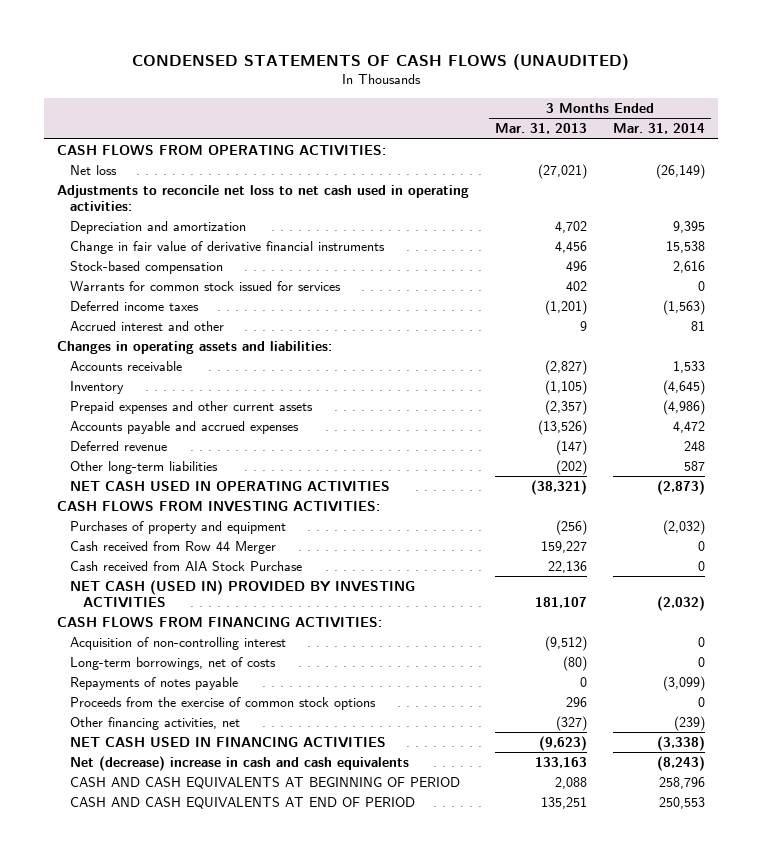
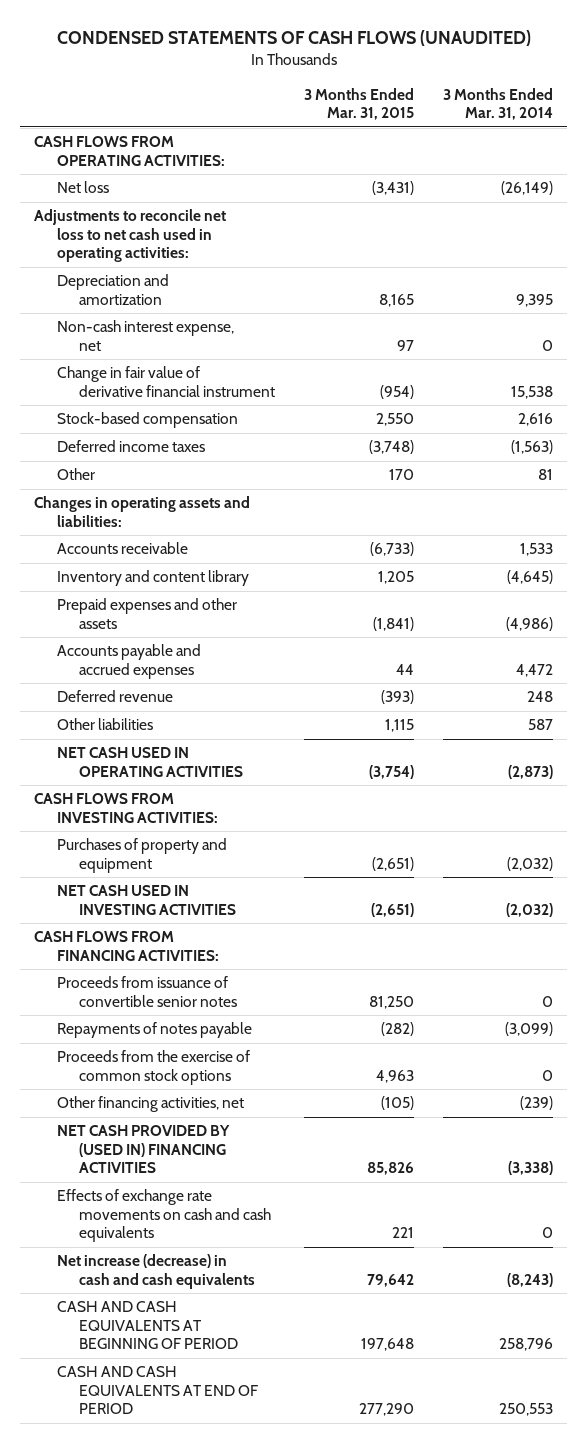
[495,123,588,135] Mar. 31, 2013 -> none
none -> [304,87,415,121] 3 Months Ended Mar. 31, 2015
none -> [56,320,234,351] Non-cash interest expense, net
[70,240,386,254] Change in fair value of derivative financial instruments -> [56,366,276,397] Change in fair value of derivative financial instrument
[70,280,342,291] Warrants for common stock issued for services -> none
[70,320,225,331] Accrued interest and other -> [56,468,95,481] Other
[70,380,125,394] Inventory -> [56,570,249,587] Inventory and content library
[70,400,314,414] Prepaid expenses and other current assets -> [56,598,237,629] Prepaid expenses and other assets
[70,460,219,474] Other long-term liabilities -> [56,718,153,731] Other liabilities
[70,540,277,554] Cash received from Row 44 Merger -> none
[70,560,303,571] Cash received from AIA Stock Purchase -> none
[70,579,416,609] NET CASH (USED IN) PROVIDED BY INVESTING ACTIVITIES -> [56,885,237,915] NET CASH USED IN INVESTING ACTIVITIES
[70,636,287,650] Acquisition of non-controlling interest -> none
[70,656,277,670] Long-term borrowings, net of costs -> none
none -> [56,976,238,1007] Proceeds from issuance of convertible senior notes
[70,736,387,748] NET CASH USED IN FINANCING ACTIVITIES -> [56,1125,230,1174] NET CASH PROVIDED BY (USED IN) FINANCING ACTIVITIES
none -> [56,1189,272,1243] Effects of exchange rate movements on cash and cash equivalents
[70,755,410,771] Net (decrease) increase in cash and cash equivalents -> [56,1254,256,1289] Net increase (decrease) in cash and cash equivalents

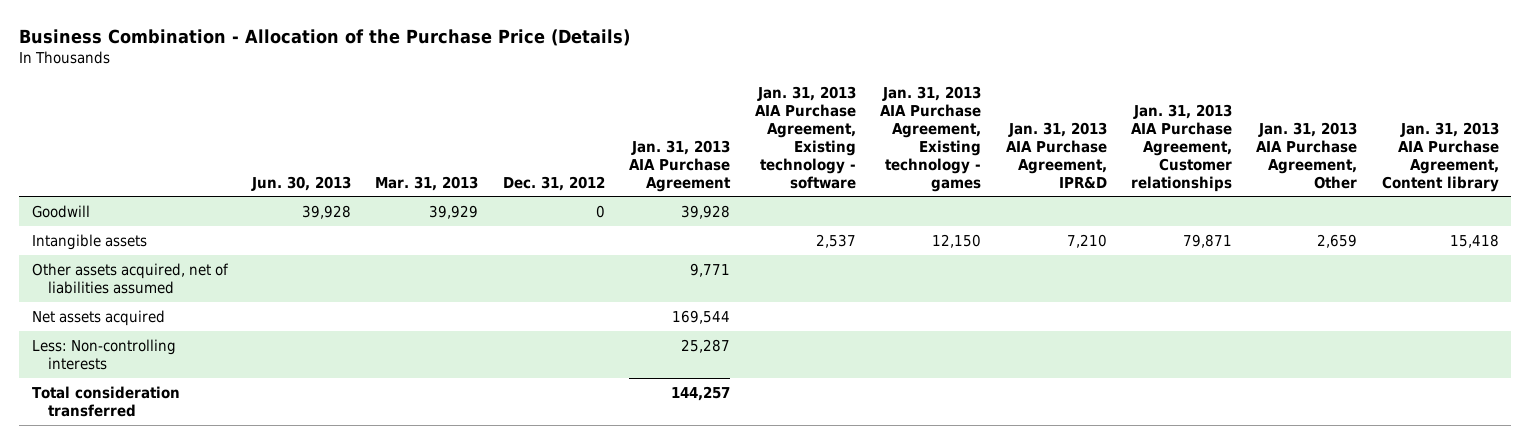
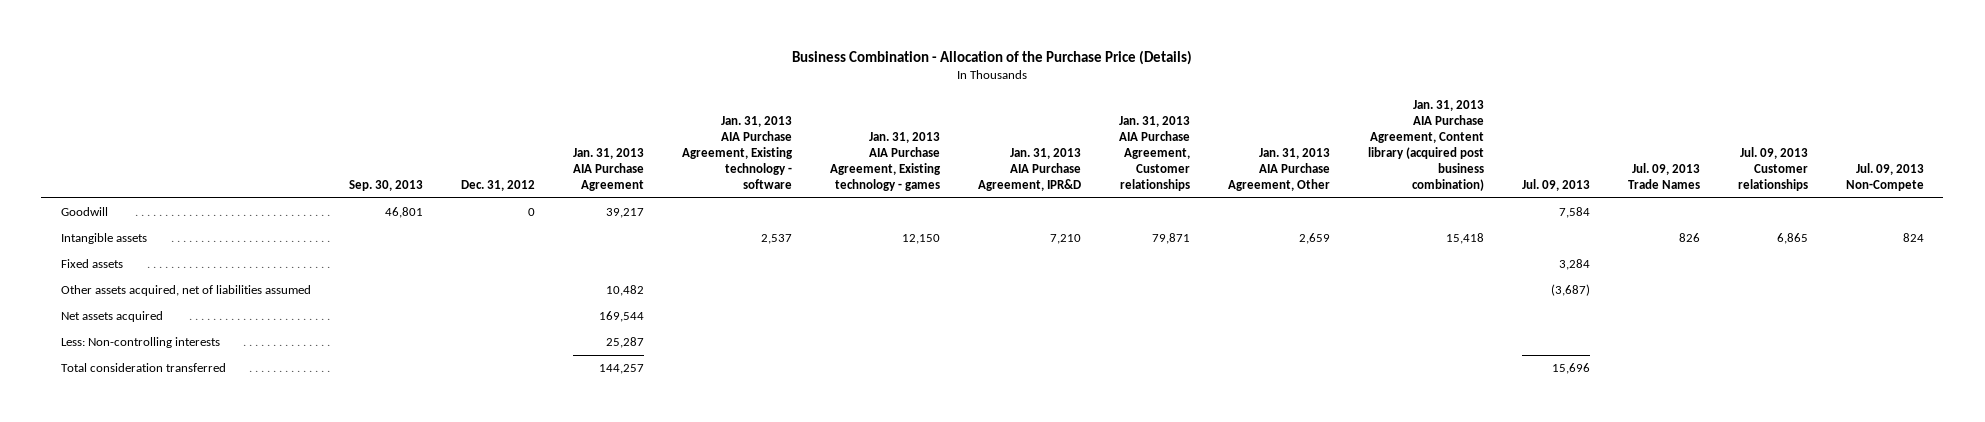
[250,175,351,191] Jun. 30, 2013 -> none
[375,175,479,191] Mar. 31, 2013 -> none
[1381,122,1499,192] Jan. 31, 2013 AIA Purchase Agreement, Content library -> none
none -> [348,179,423,191] Sep. 30, 2013
none -> [1367,100,1484,191] Jan. 31, 2013 AIA Purchase Agreement, Content library (acquired post business combination)
none -> [1521,178,1590,191] Jul. 09, 2013
none -> [1627,162,1700,189] Jul. 09, 2013 Trade Names
none -> [1738,147,1809,191] Jul. 09, 2013 Customer relationships
none -> [1846,162,1925,191] Jul. 09, 2013 Non-Compete
[681,204,731,219] 39,928 -> [605,208,644,219] 39,217
none -> [60,259,123,269] Fixed assets
[690,262,731,277] 9,771 -> [605,285,644,297] 10,482

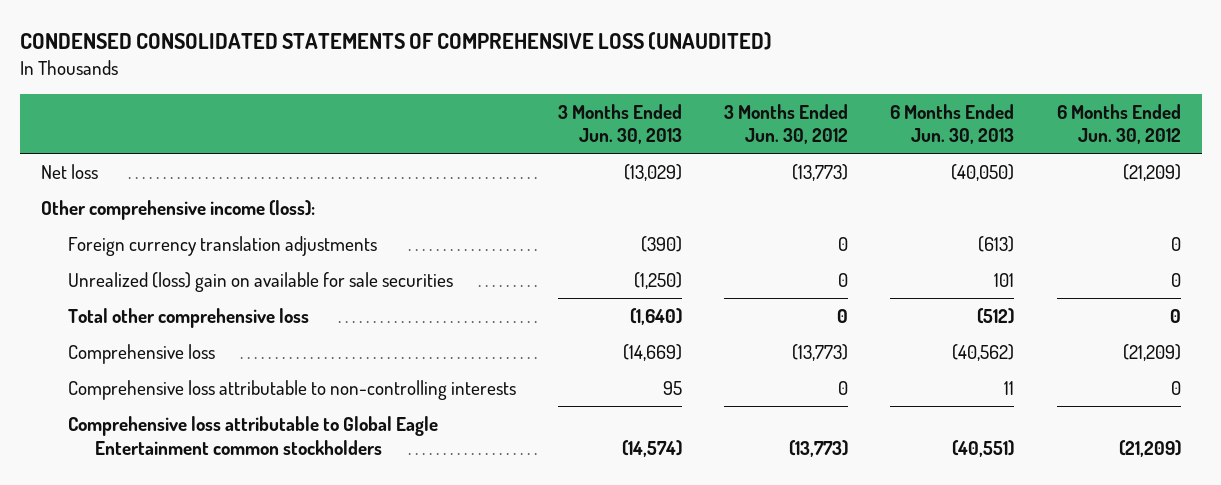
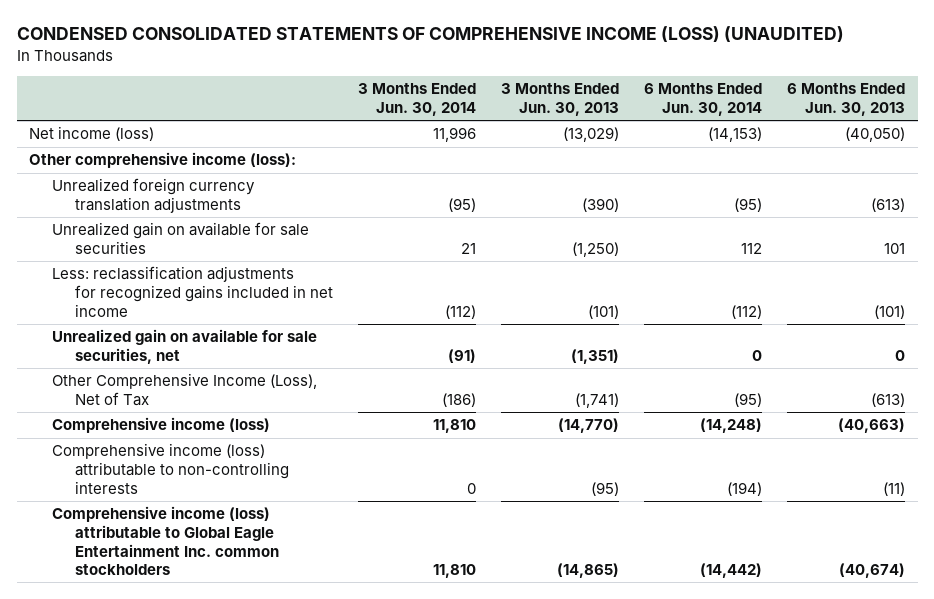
[19,32,772,51] CONDENSED CONSOLIDATED STATEMENTS OF COMPREHENSIVE LOSS (UNAUDITED) -> [16,26,844,43] CONDENSED CONSOLIDATED STATEMENTS OF COMPREHENSIVE INCOME (LOSS) (UNAUDITED)
[724,103,849,145] 3 Months Ended Jun. 30, 2012 -> none
[1056,103,1181,145] 6 Months Ended Jun. 30, 2012 -> none
none -> [358,83,477,117] 3 Months Ended Jun. 30, 2014
none -> [644,83,763,117] 6 Months Ended Jun. 30, 2014
[40,163,98,179] Net loss -> [29,126,155,142] Net income (loss)
[67,235,377,256] Foreign currency translation adjustments -> [52,178,256,213] Unrealized foreign currency translation adjustments
none -> [52,222,310,254] Unrealized gain on available for sale securities
none -> [52,266,334,317] Less: reclassification adjustments for recognized gains included in net income
[67,271,453,292] Unrealized (loss) gain on available for sale securities -> [52,329,318,364] Unrealized gain on available for sale securities, net
[634,271,683,289] (1,250) -> [571,348,620,364] (1,351)
[994,272,1015,287] 101 -> [895,349,906,361] 0
[67,307,309,328] Total other comprehensive loss -> [52,373,318,406] Other Comprehensive Income (Loss), Net of Tax
[630,307,683,325] (1,640) -> [575,392,620,408] (1,741)
[977,307,1015,324] (512) -> [871,392,906,407] (613)
[67,343,215,364] Comprehensive loss -> [52,417,271,434] Comprehensive income (loss)
[623,343,683,361] (14,669) -> [558,418,620,434] (14,770)
[952,343,1015,361] (40,562) -> [838,418,906,434] (40,663)
[67,379,516,400] Comprehensive loss attributable to non-controlling interests -> [52,443,290,494] Comprehensive income (loss) attributable to non-controlling interests
[663,380,683,395] 95 -> [591,481,620,496] (95)
[1004,380,1015,395] 11 -> [883,481,906,496] (11)
[67,415,438,455] Comprehensive loss attributable to Global Eagle Entertainment common stockholders -> [52,506,280,576] Comprehensive income (loss) attributable to Global Eagle Entertainment Inc. common stockholders
[622,439,683,457] (14,574) -> [557,563,620,579] (14,865)
[952,439,1015,457] (40,551) -> [839,563,906,579] (40,674)

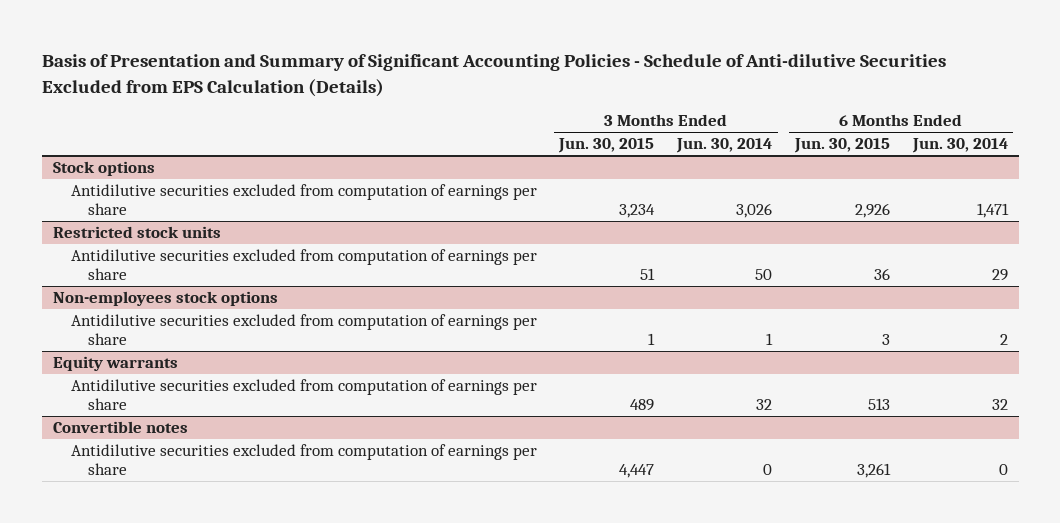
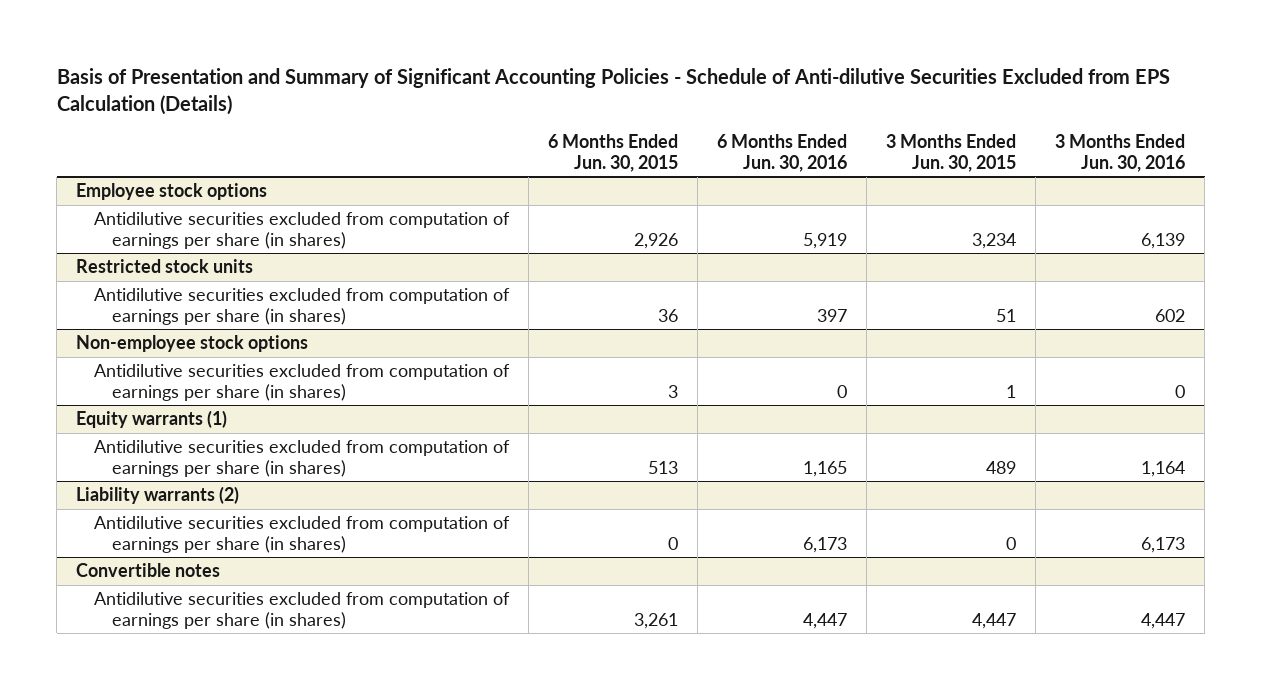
[676,138,773,154] Jun. 30, 2014 -> none
[911,138,1008,154] Jun. 30, 2014 -> none
none -> [717,134,848,172] 6 Months Ended Jun. 30, 2016
none -> [1055,134,1186,172] 3 Months Ended Jun. 30, 2016
[52,161,155,177] Stock options -> [76,183,268,201] Employee stock options
[70,184,537,216] Antidilutive securities excluded from computation of earnings per share -> [94,212,511,249] Antidilutive securities excluded from computation of earnings per share (in shares)
[70,249,537,281] Antidilutive securities excluded from computation of earnings per share -> [94,288,511,325] Antidilutive securities excluded from computation of earnings per share (in shares)
[52,291,278,307] Non-employees stock options -> [76,335,309,353] Non-employee stock options
[70,314,537,346] Antidilutive securities excluded from computation of earnings per share -> [94,364,511,401] Antidilutive securities excluded from computation of earnings per share (in shares)
[52,356,178,372] Equity warrants -> [76,410,228,429] Equity warrants (1)
[70,379,537,411] Antidilutive securities excluded from computation of earnings per share -> [94,440,511,477] Antidilutive securities excluded from computation of earnings per share (in shares)
none -> [76,486,240,505] Liability warrants (2)
none -> [94,516,511,553] Antidilutive securities excluded from computation of earnings per share (in shares)
[70,444,537,476] Antidilutive securities excluded from computation of earnings per share -> [94,592,511,629] Antidilutive securities excluded from computation of earnings per share (in shares)

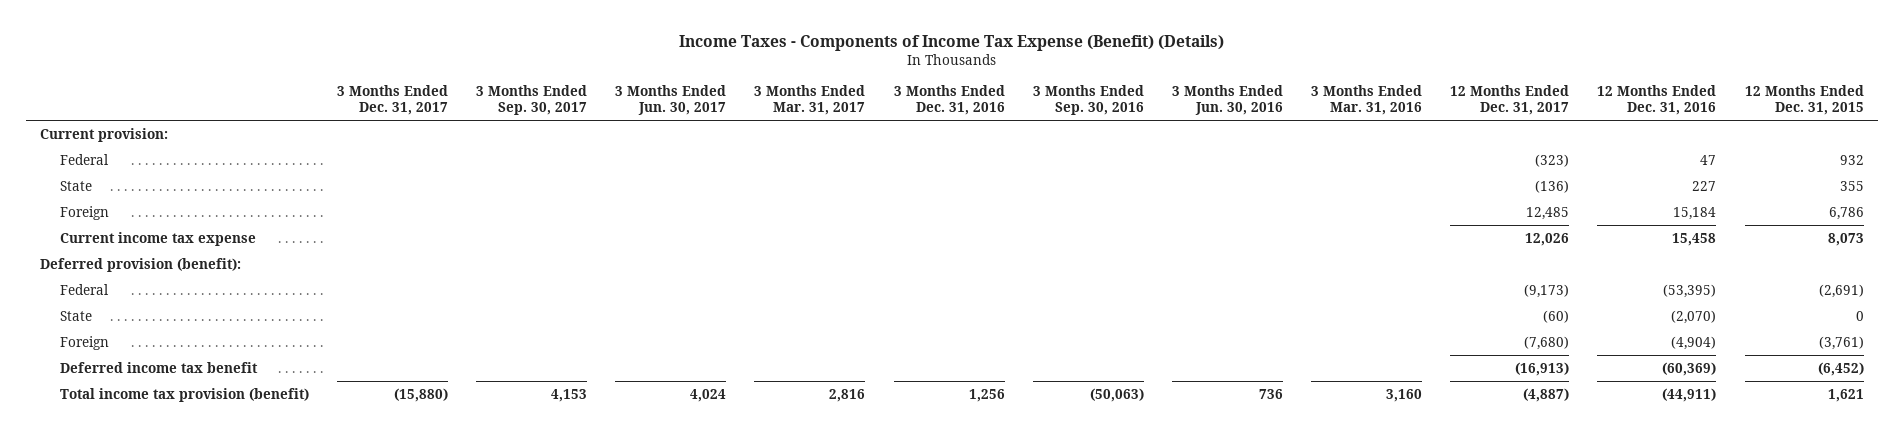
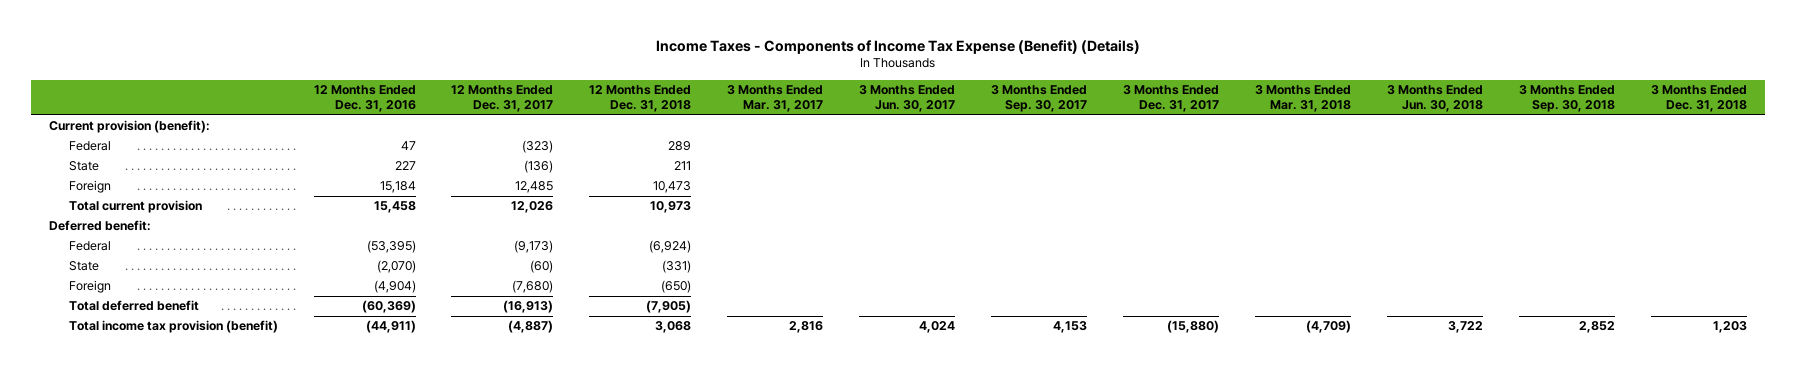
[893,85,1005,115] 3 Months Ended Dec. 31, 2016 -> none
[1032,85,1144,115] 3 Months Ended Sep. 30, 2016 -> none
[1171,85,1283,115] 3 Months Ended Jun. 30, 2016 -> none
[1311,85,1423,115] 3 Months Ended Mar. 31, 2016 -> none
[1744,85,1864,115] 12 Months Ended Dec. 31, 2015 -> none
none -> [589,85,692,113] 12 Months Ended Dec. 31, 2018
none -> [1255,85,1352,113] 3 Months Ended Mar. 31, 2018
none -> [1387,85,1484,113] 3 Months Ended Jun. 30, 2018
none -> [1519,85,1616,113] 3 Months Ended Sep. 30, 2018
none -> [1651,85,1748,113] 3 Months Ended Dec. 31, 2018
[40,127,169,142] Current provision: -> [49,120,211,134] Current provision (benefit):
[59,231,256,246] Current income tax expense -> [68,200,202,214] Total current provision
[40,257,242,272] Deferred provision (benefit): -> [49,220,152,232] Deferred benefit:
[59,361,258,373] Deferred income tax benefit -> [68,300,199,312] Total deferred benefit

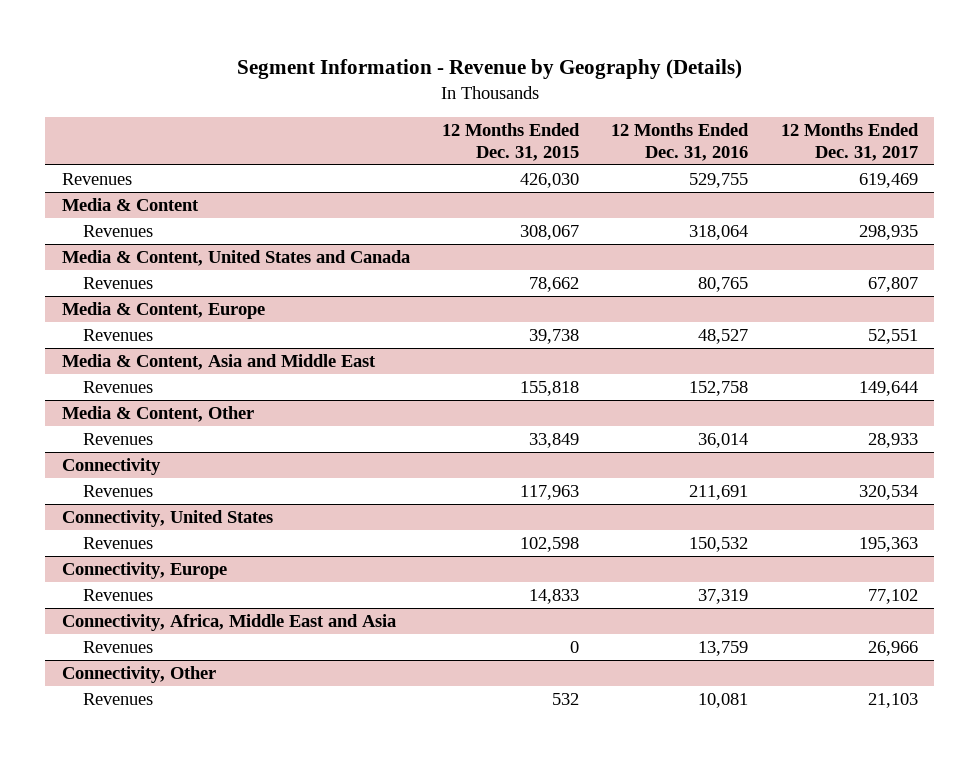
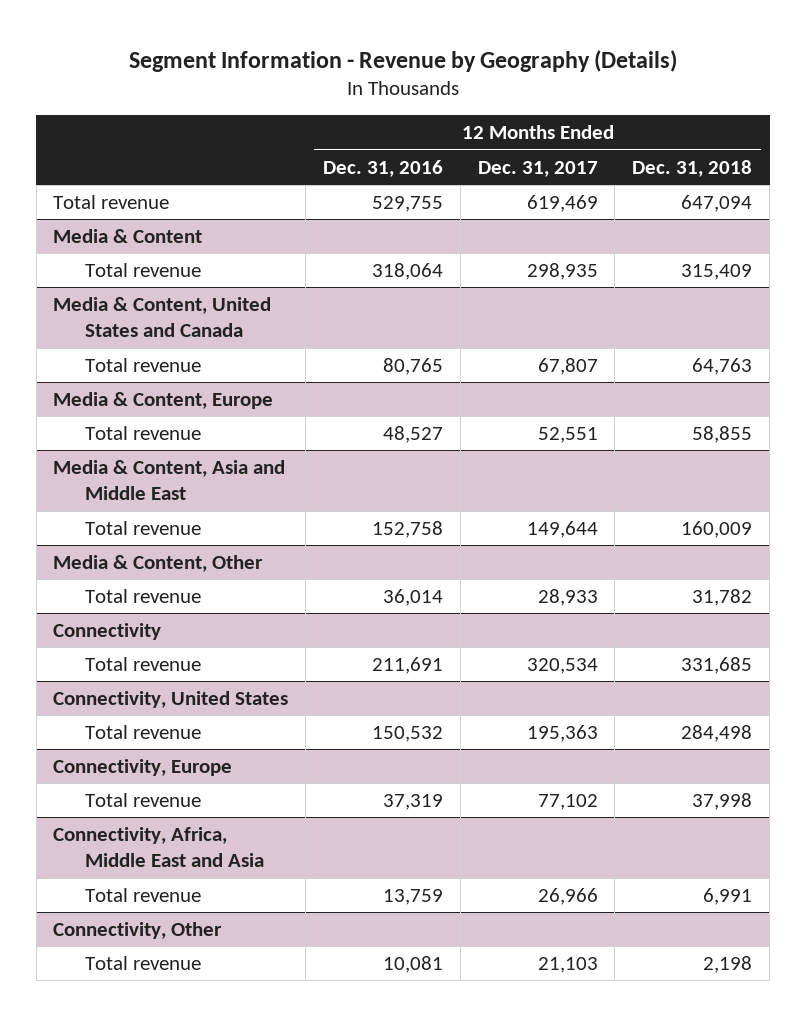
[441,122,580,161] 12 Months Ended Dec. 31, 2015 -> none
none -> [632,159,753,177] Dec. 31, 2018
[61,173,132,186] Revenues -> [53,194,170,209] Total revenue
[82,225,153,238] Revenues -> [85,262,202,277] Total revenue
[82,277,153,290] Revenues -> [85,357,202,372] Total revenue
[82,329,153,342] Revenues -> [85,425,202,440] Total revenue
[82,381,153,394] Revenues -> [85,520,202,535] Total revenue
[82,433,153,446] Revenues -> [85,588,202,603] Total revenue
[82,485,153,498] Revenues -> [85,656,202,671] Total revenue
[82,537,153,550] Revenues -> [85,724,202,739] Total revenue
[82,589,153,602] Revenues -> [85,792,202,807] Total revenue
[82,641,153,654] Revenues -> [85,887,202,902] Total revenue
[82,693,153,706] Revenues -> [85,955,202,970] Total revenue

